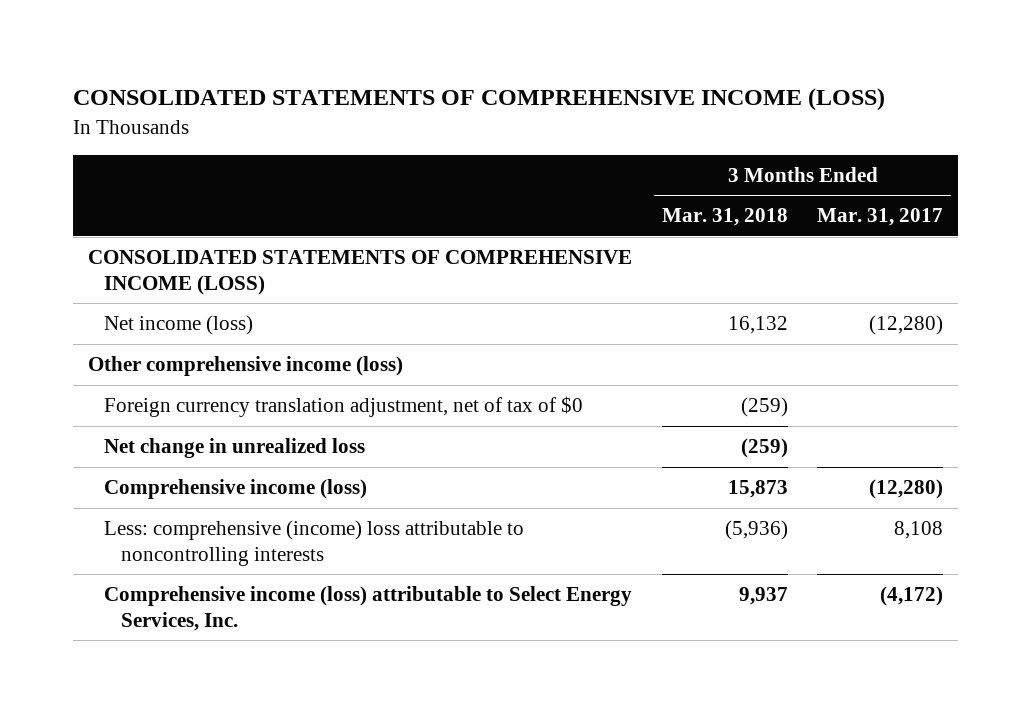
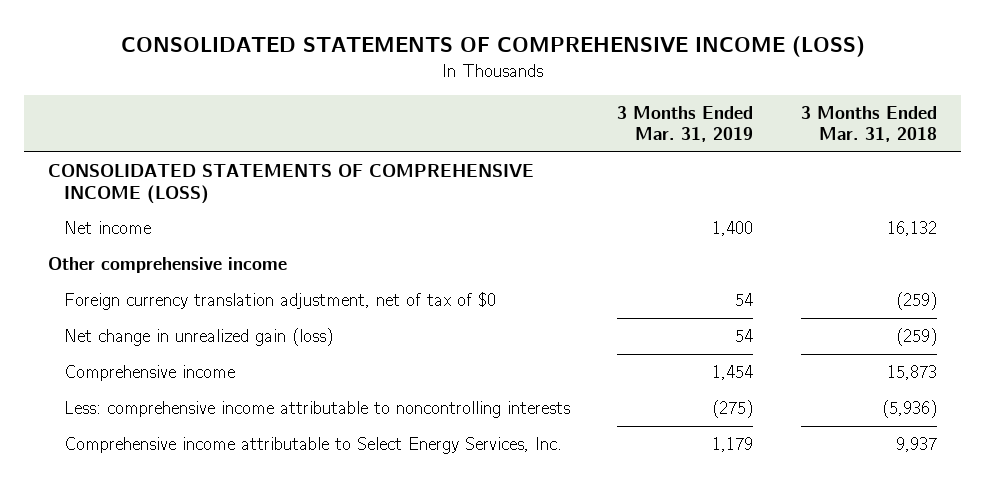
[817,208,944,227] Mar. 31, 2017 -> none
none -> [617,105,754,143] 3 Months Ended Mar. 31, 2019
[104,315,254,336] Net income (loss) -> [63,221,151,235] Net income
[87,356,403,377] Other comprehensive income (loss) -> [48,257,288,274] Other comprehensive income
[104,438,366,459] Net change in unrealized loss -> [63,328,333,347] Net change in unrealized gain (loss)
[104,479,368,500] Comprehensive income (loss) -> [63,365,235,382] Comprehensive income
[104,520,525,566] Less: comprehensive (income) loss attributable to noncontrolling interests -> [63,401,570,419] Less: comprehensive income attributable to noncontrolling interests
[104,586,633,631] Comprehensive income (loss) attributable to Select Energy Services, Inc. -> [63,437,562,455] Comprehensive income attributable to Select Energy Services, Inc.

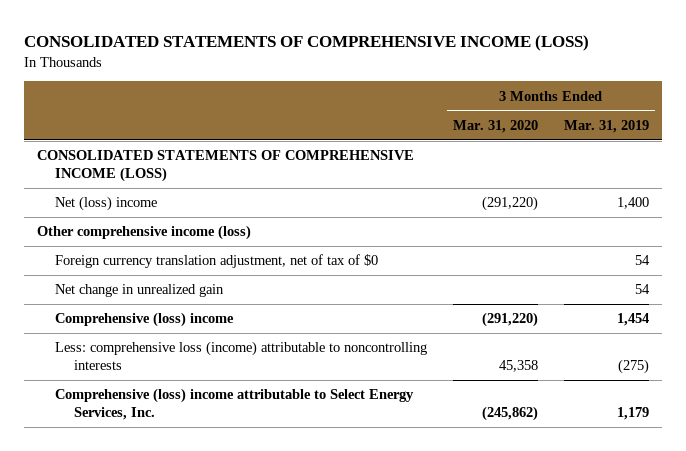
[801,105,938,143] 3 Months Ended Mar. 31, 2018 -> none
none -> [453,120,539,134] Mar. 31, 2020
[63,221,151,235] Net income -> [55,196,158,212] Net (loss) income
[48,257,288,274] Other comprehensive income -> [37,225,252,241] Other comprehensive income (loss)
[63,328,333,347] Net change in unrealized gain (loss) -> [55,284,225,298] Net change in unrealized gain
[63,365,235,382] Comprehensive income -> [55,312,235,328] Comprehensive (loss) income
[63,401,570,419] Less: comprehensive income attributable to noncontrolling interests -> [55,341,428,371] Less: comprehensive loss (income) attributable to noncontrolling interests
[63,437,562,455] Comprehensive income attributable to Select Energy Services, Inc. -> [55,388,415,421] Comprehensive (loss) income attributable to Select Energy Services, Inc.

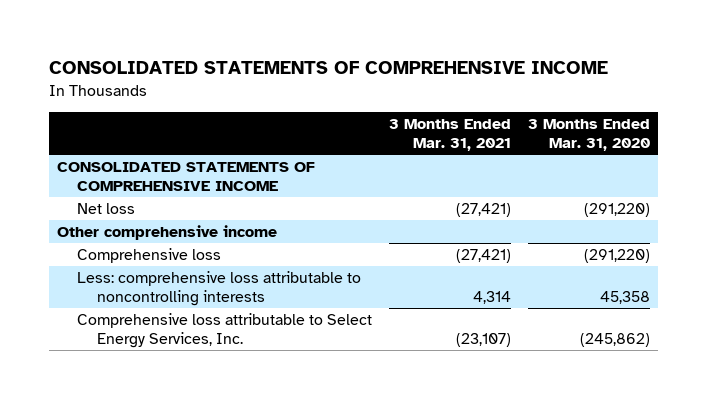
[24,35,590,52] CONSOLIDATED STATEMENTS OF COMPREHENSIVE INCOME (LOSS) -> [48,61,608,75] CONSOLIDATED STATEMENTS OF COMPREHENSIVE INCOME
[563,120,649,134] Mar. 31, 2019 -> none
none -> [389,119,512,151] 3 Months Ended Mar. 31, 2021
[55,254,379,269] Foreign currency translation adjustment, net of tax of $0 -> none
[55,284,225,298] Net change in unrealized gain -> none
[37,150,415,183] CONSOLIDATED STATEMENTS OF COMPREHENSIVE INCOME (LOSS) -> [57,162,316,192] CONSOLIDATED STATEMENTS OF COMPREHENSIVE INCOME
[55,196,158,212] Net (loss) income -> [77,203,136,215] Net loss
[37,225,252,241] Other comprehensive income (loss) -> [57,225,278,241] Other comprehensive income
[55,312,235,328] Comprehensive (loss) income -> [77,248,222,264] Comprehensive loss
[55,341,428,371] Less: comprehensive loss (income) attributable to noncontrolling interests -> [77,271,362,307] Less: comprehensive loss attributable to noncontrolling interests
[55,388,415,421] Comprehensive (loss) income attributable to Select Energy Services, Inc. -> [77,313,373,349] Comprehensive loss attributable to Select Energy Services, Inc.

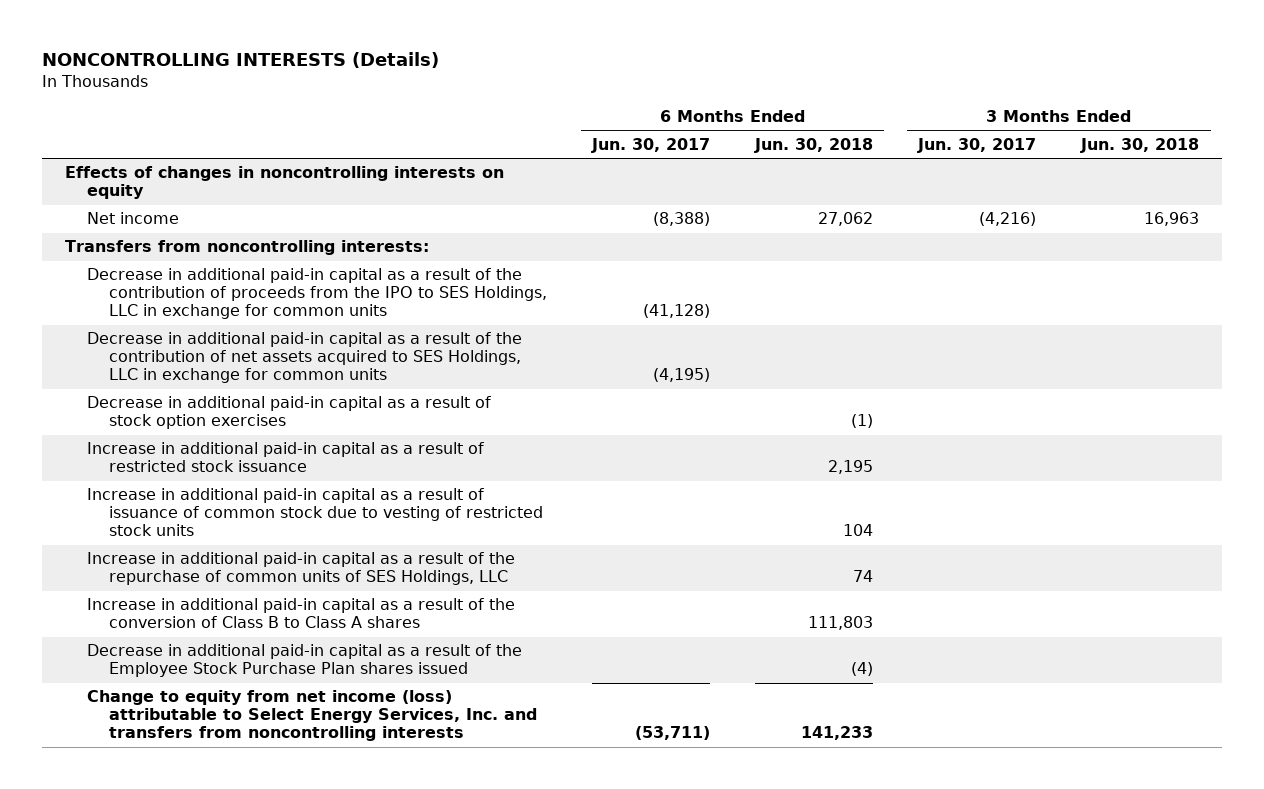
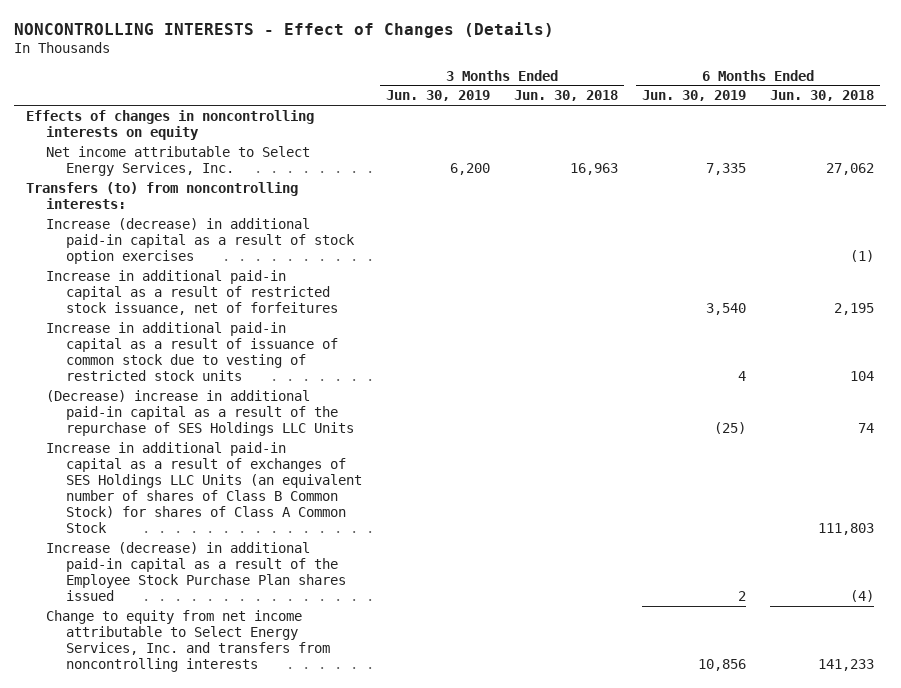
[42,52,440,69] NONCONTROLLING INTERESTS (Details) -> [14,21,555,38] NONCONTROLLING INTERESTS - Effect of Changes (Details)
[590,137,710,153] Jun. 30, 2017 -> none
[917,137,1037,153] Jun. 30, 2017 -> none
none -> [386,90,491,102] Jun. 30, 2019
none -> [642,90,747,102] Jun. 30, 2019
[86,268,547,320] Decrease in additional paid-in capital as a result of the contribution of proceeds from the IPO to SES Holdings, LLC in exchange for common units -> none
[86,332,522,384] Decrease in additional paid-in capital as a result of the contribution of net assets acquired to SES Holdings, LLC in exchange for common units -> none
[86,212,179,225] Net income -> [46,145,311,176] Net income attributable to Select Energy Services, Inc.
[64,240,429,256] Transfers from noncontrolling interests: -> [26,181,299,209] Transfers (to) from noncontrolling interests:
[86,396,491,430] Decrease in additional paid-in capital as a result of stock option exercises -> [46,217,356,264] Increase (decrease) in additional paid-in capital as a result of stock option exercises
[86,442,484,473] Increase in additional paid-in capital as a result of restricted stock issuance -> [46,269,339,315] Increase in additional paid-in capital as a result of restricted stock issuance, net of forfeitures
[86,552,515,586] Increase in additional paid-in capital as a result of the repurchase of common units of SES Holdings, LLC -> [46,389,355,436] (Decrease) increase in additional paid-in capital as a result of the repurchase of SES Holdings LLC Units
[86,598,515,629] Increase in additional paid-in capital as a result of the conversion of Class B to Class A shares -> [46,441,363,534] Increase in additional paid-in capital as a result of exchanges of SES Holdings LLC Units (an equivalent number of shares of Class B Common Stock) for shares of Class A Common Stock
[86,644,522,678] Decrease in additional paid-in capital as a result of the Employee Stock Purchase Plan shares issued -> [46,541,347,602] Increase (decrease) in additional paid-in capital as a result of the Employee Stock Purchase Plan shares issued
[86,690,537,742] Change to equity from net income (loss) attributable to Select Energy Services, Inc. and transfers from noncontrolling interests -> [46,609,331,673] Change to equity from net income attributable to Select Energy Services, Inc. and transfers from noncontrolling interests

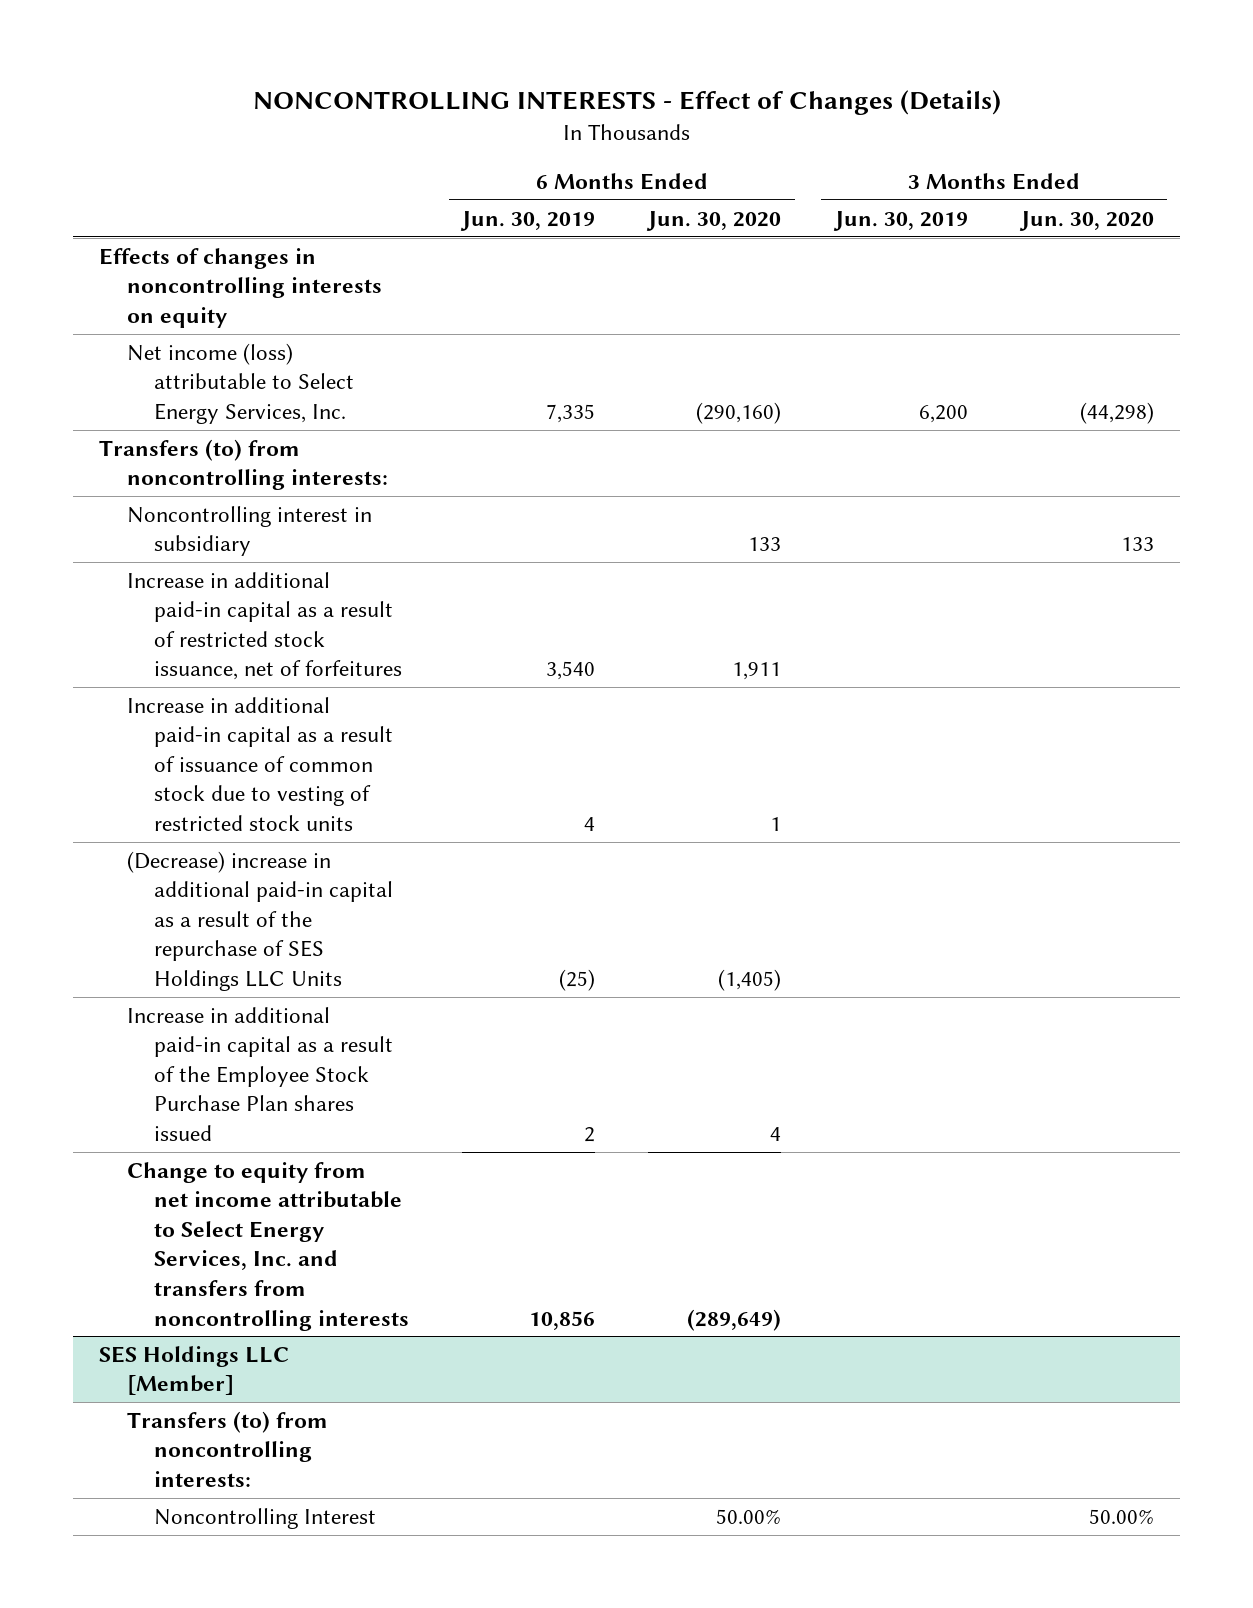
[514,90,619,102] Jun. 30, 2018 -> none
[770,90,875,102] Jun. 30, 2018 -> none
none -> [646,210,782,231] Jun. 30, 2020
none -> [1018,210,1154,231] Jun. 30, 2020
[46,145,311,176] Net income attributable to Select Energy Services, Inc. -> [126,342,354,424] Net income (loss) attributable to Select Energy Services, Inc.
[46,217,356,264] Increase (decrease) in additional paid-in capital as a result of stock option exercises -> none
none -> [126,505,372,557] Noncontrolling interest in subsidiary
[46,441,363,534] Increase in additional paid-in capital as a result of exchanges of SES Holdings LLC Units (an equivalent number of shares of Class B Common Stock) for shares of Class A Common Stock -> none
[46,541,347,602] Increase (decrease) in additional paid-in capital as a result of the Employee Stock Purchase Plan shares issued -> [126,1006,393,1141] Increase in additional paid-in capital as a result of the Employee Stock Purchase Plan shares issued
none -> [99,1345,290,1396] SES Holdings LLC [Member]
none -> [126,1410,328,1487] Transfers (to) from noncontrolling interests:
none -> [153,1507,376,1529] Noncontrolling Interest

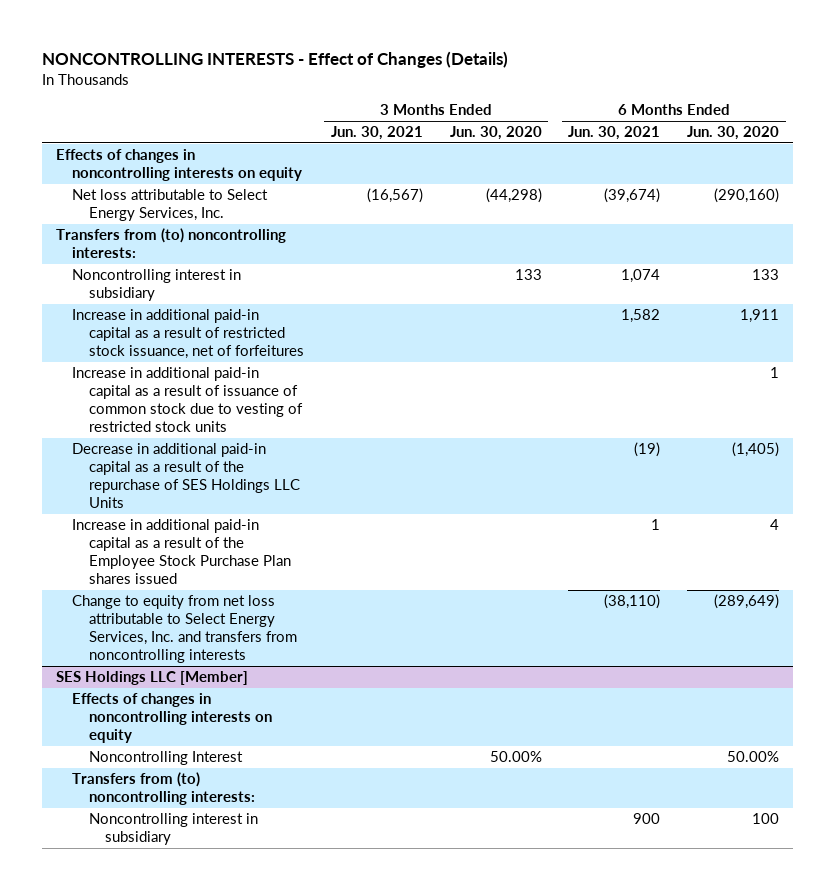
[460,210,596,231] Jun. 30, 2019 -> none
[832,210,968,231] Jun. 30, 2019 -> none
none -> [330,126,423,141] Jun. 30, 2021
none -> [568,126,661,141] Jun. 30, 2021
[126,342,354,424] Net income (loss) attributable to Select Energy Services, Inc. -> [72,189,269,222] Net loss attributable to Select Energy Services, Inc.
[99,438,388,491] Transfers (to) from noncontrolling interests: -> [55,228,286,259] Transfers from (to) noncontrolling interests:
[126,850,393,991] (Decrease) increase in additional paid-in capital as a result of the repurchase of SES Holdings LLC Units -> [72,443,300,509] Decrease in additional paid-in capital as a result of the repurchase of SES Holdings LLC Units
[126,1161,409,1331] Change to equity from net income attributable to Select Energy Services, Inc. and transfers from noncontrolling interests -> [72,595,297,664] Change to equity from net loss attributable to Select Energy Services, Inc. and transfers from noncontrolling interests
[126,1410,328,1487] Transfers (to) from noncontrolling interests: -> none
none -> [72,693,272,744] Effects of changes in noncontrolling interests on equity
none -> [72,772,255,806] Transfers from (to) noncontrolling interests:
none -> [88,813,258,846] Noncontrolling interest in subsidiary

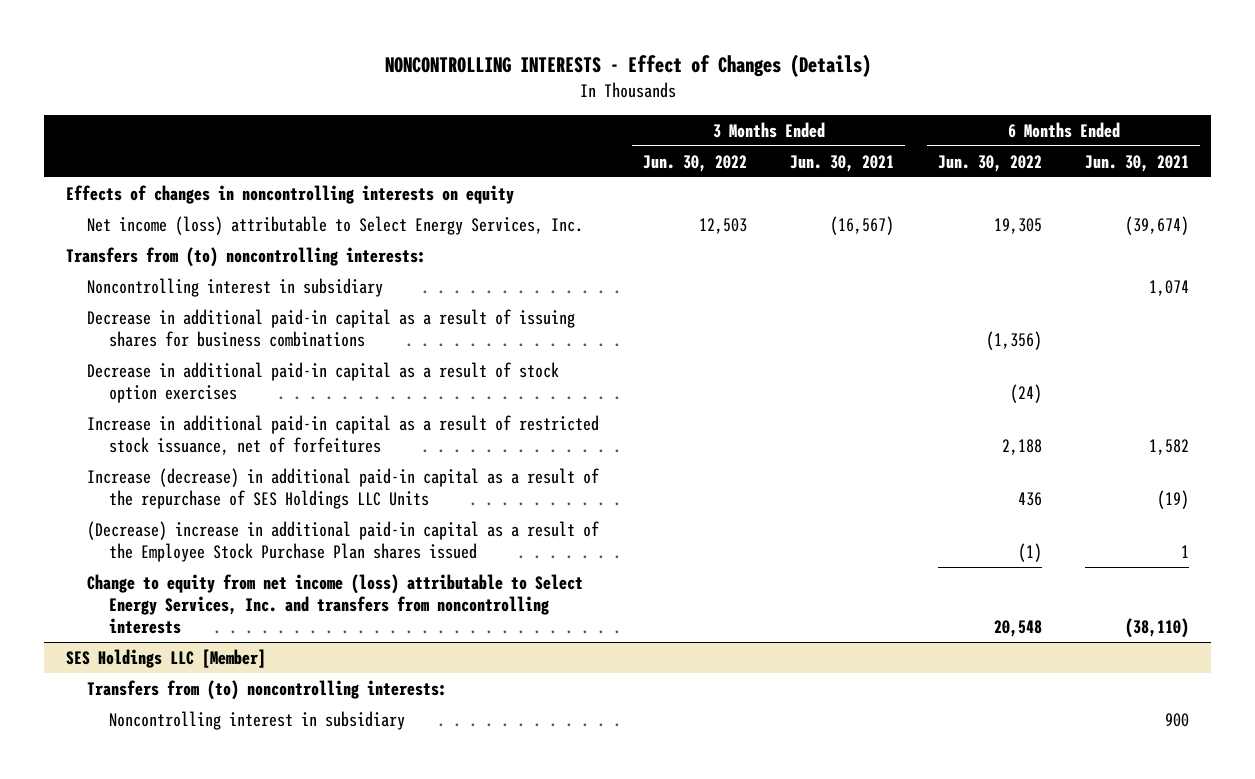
[449,126,542,141] Jun. 30, 2020 -> none
[687,126,780,141] Jun. 30, 2020 -> none
none -> [642,154,747,172] Jun. 30, 2022
none -> [937,154,1042,172] Jun. 30, 2022
[72,189,269,222] Net loss attributable to Select Energy Services, Inc. -> [87,215,584,235] Net income (loss) attributable to Select Energy Services, Inc.
none -> [87,308,576,347] Decrease in additional paid-in capital as a result of issuing shares for business combinations
none -> [87,361,560,403] Decrease in additional paid-in capital as a result of stock option exercises
[72,367,303,433] Increase in additional paid-in capital as a result of issuance of common stock due to vesting of restricted stock units -> none
[72,443,300,509] Decrease in additional paid-in capital as a result of the repurchase of SES Holdings LLC Units -> [87,467,600,509] Increase (decrease) in additional paid-in capital as a result of the repurchase of SES Holdings LLC Units
[72,519,291,585] Increase in additional paid-in capital as a result of the Employee Stock Purchase Plan shares issued -> [87,520,600,562] (Decrease) increase in additional paid-in capital as a result of the Employee Stock Purchase Plan shares issued
[72,595,297,664] Change to equity from net loss attributable to Select Energy Services, Inc. and transfers from noncontrolling interests -> [87,573,584,634] Change to equity from net income (loss) attributable to Select Energy Services, Inc. and transfers from noncontrolling interests
[72,693,272,744] Effects of changes in noncontrolling interests on equity -> none
[88,751,243,766] Noncontrolling Interest -> none

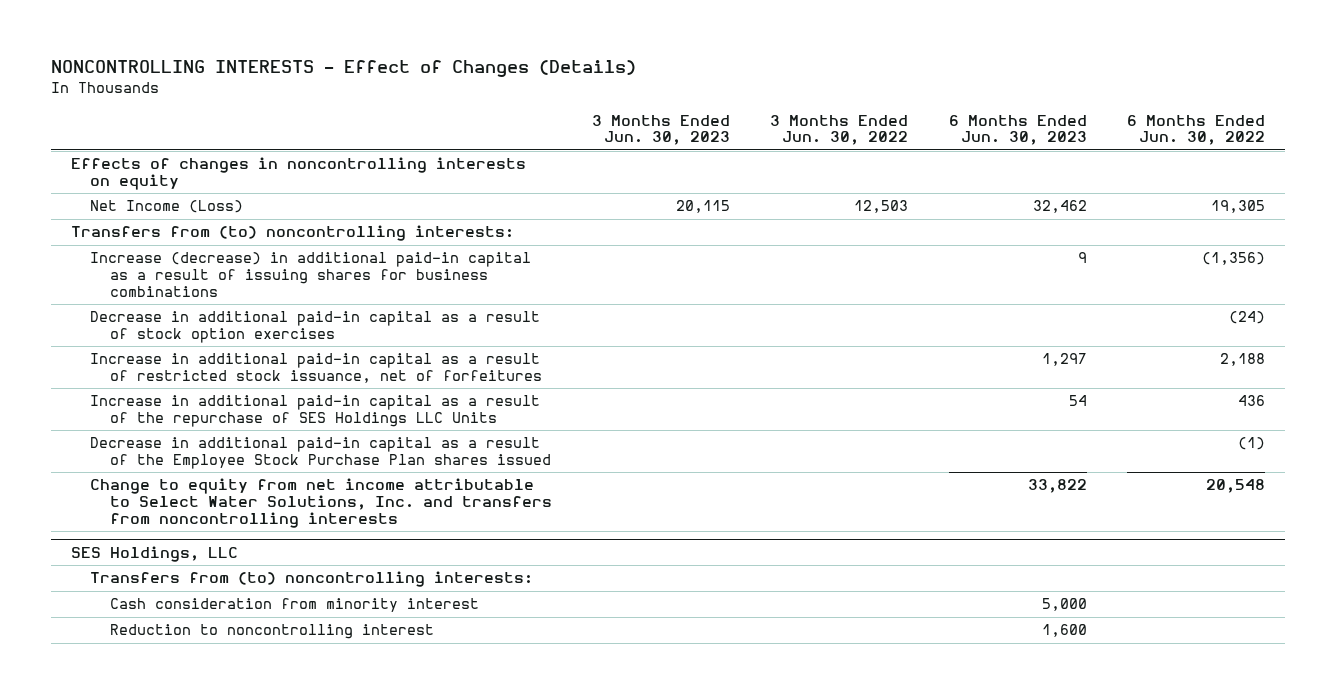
[790,154,895,172] Jun. 30, 2021 -> none
[1085,154,1190,172] Jun. 30, 2021 -> none
none -> [592,114,731,146] 3 Months Ended Jun. 30, 2023
none -> [948,114,1087,146] 6 Months Ended Jun. 30, 2023
[87,215,584,235] Net income (loss) attributable to Select Energy Services, Inc. -> [90,200,244,214] Net Income (Loss)
[87,277,384,297] Noncontrolling interest in subsidiary -> none
[87,308,576,347] Decrease in additional paid-in capital as a result of issuing shares for business combinations -> [90,252,532,297] Increase (decrease) in additional paid-in capital as a result of issuing shares for business combinations
[87,467,600,509] Increase (decrease) in additional paid-in capital as a result of the repurchase of SES Holdings LLC Units -> [90,395,541,428] Increase in additional paid-in capital as a result of the repurchase of SES Holdings LLC Units
[87,520,600,562] (Decrease) increase in additional paid-in capital as a result of the Employee Stock Purchase Plan shares issued -> [90,437,551,470] Decrease in additional paid-in capital as a result of the Employee Stock Purchase Plan shares issued
[87,573,584,634] Change to equity from net income (loss) attributable to Select Energy Services, Inc. and transfers from noncontrolling interests -> [90,478,552,528] Change to equity from net income attributable to Select Water Solutions, Inc. and transfers from noncontrolling interests
[65,648,266,668] SES Holdings LLC [Member] -> [70,545,238,562] SES Holdings, LLC
[108,710,405,730] Noncontrolling interest in subsidiary -> none
none -> [109,598,479,613] Cash consideration from minority interest
none -> [109,624,434,640] Reduction to noncontrolling interest

